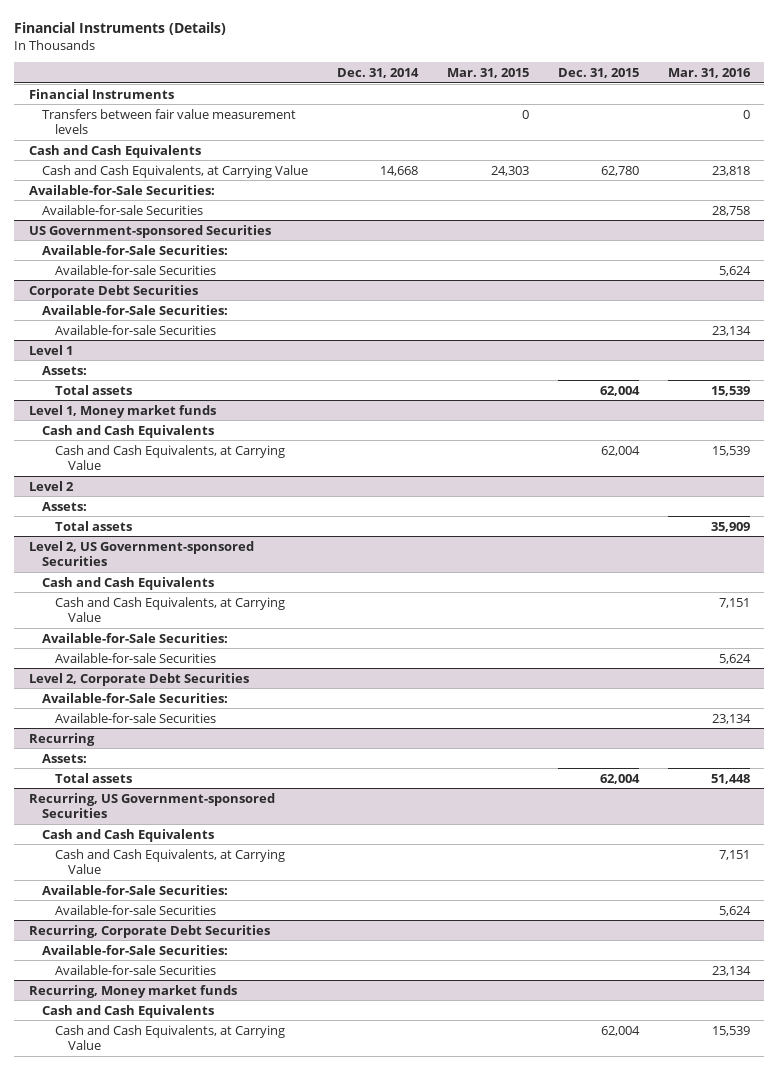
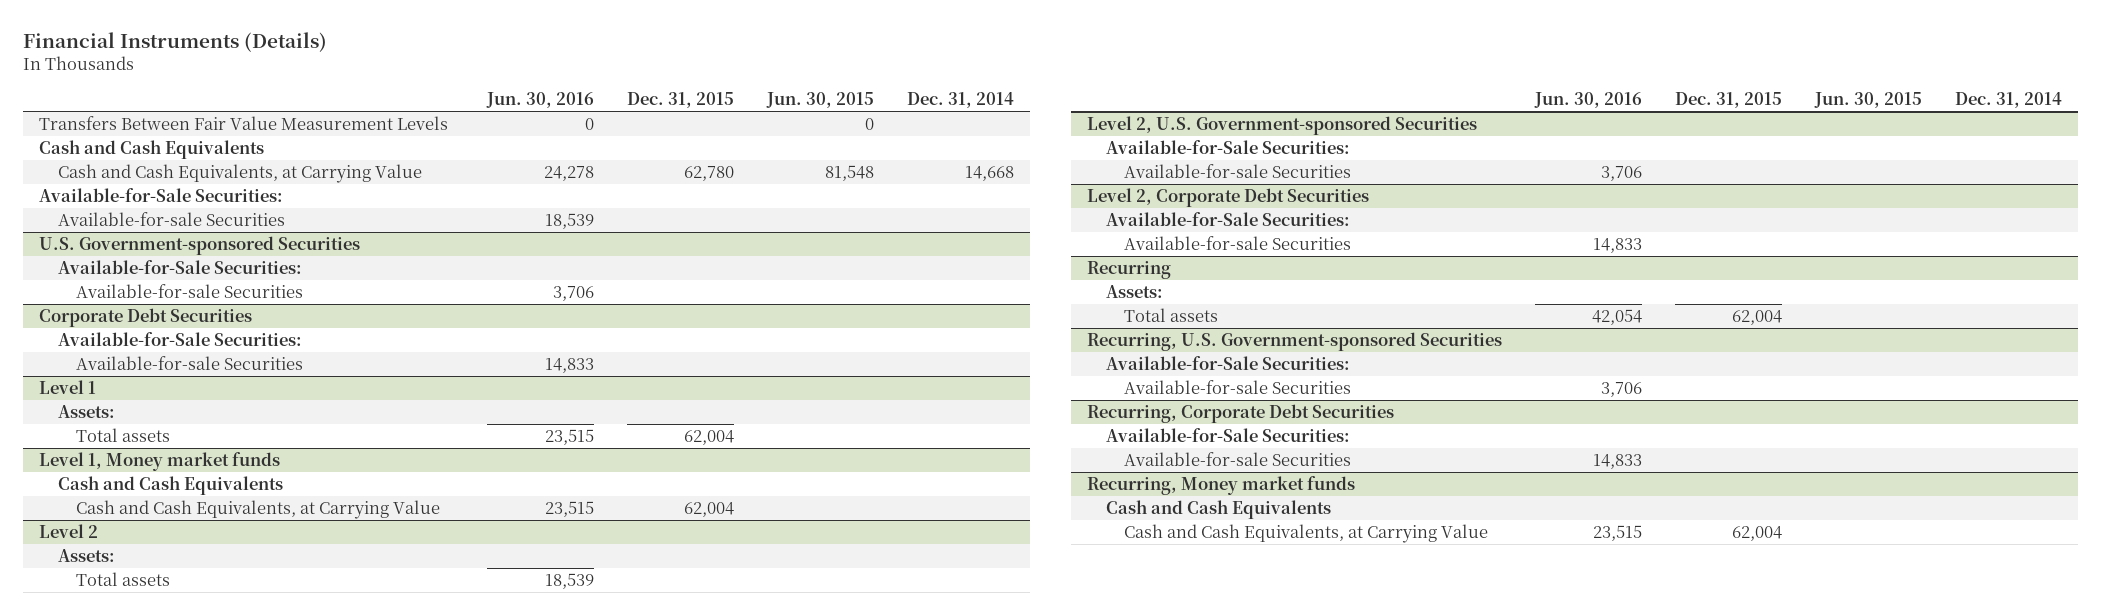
[446,67,529,78] Mar. 31, 2015 -> none
[667,67,751,78] Mar. 31, 2016 -> none
none -> [486,91,595,108] Jun. 30, 2016
none -> [765,91,874,108] Jun. 30, 2015
[28,88,174,99] Financial Instruments -> none
[41,108,296,134] Transfers between fair value measurement levels -> [39,116,449,131] Transfers Between Fair Value Measurement Levels
[28,224,271,238] US Government-sponsored Securities -> [39,236,361,256] U.S. Government-sponsored Securities
[41,576,214,590] Cash and Cash Equivalents -> none
[55,596,286,622] Cash and Cash Equivalents, at Carrying Value -> none
[28,540,254,566] Level 2, US Government-sponsored Securities -> [1087,116,1478,136] Level 2, U.S. Government-sponsored Securities
[41,828,214,842] Cash and Cash Equivalents -> none
[55,848,286,874] Cash and Cash Equivalents, at Carrying Value -> none
[28,792,275,818] Recurring, US Government-sponsored Securities -> [1087,332,1503,352] Recurring, U.S. Government-sponsored Securities

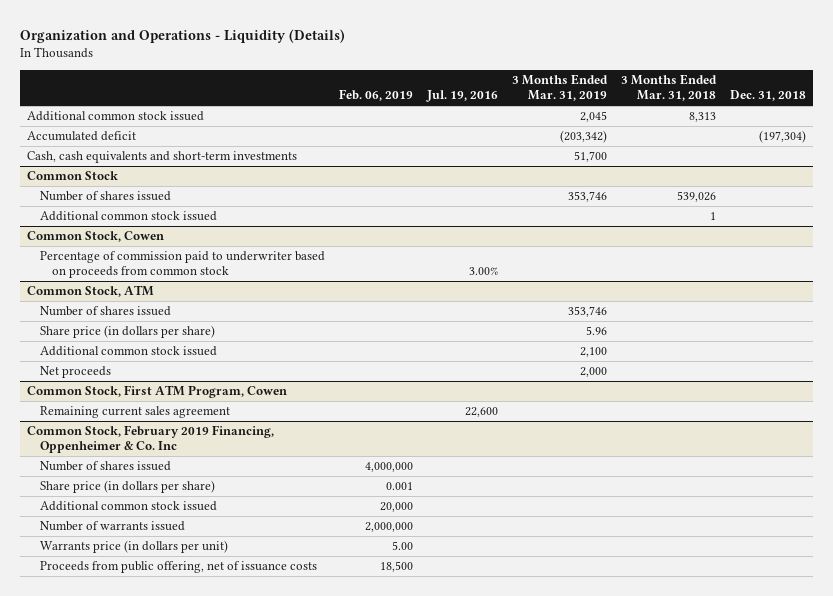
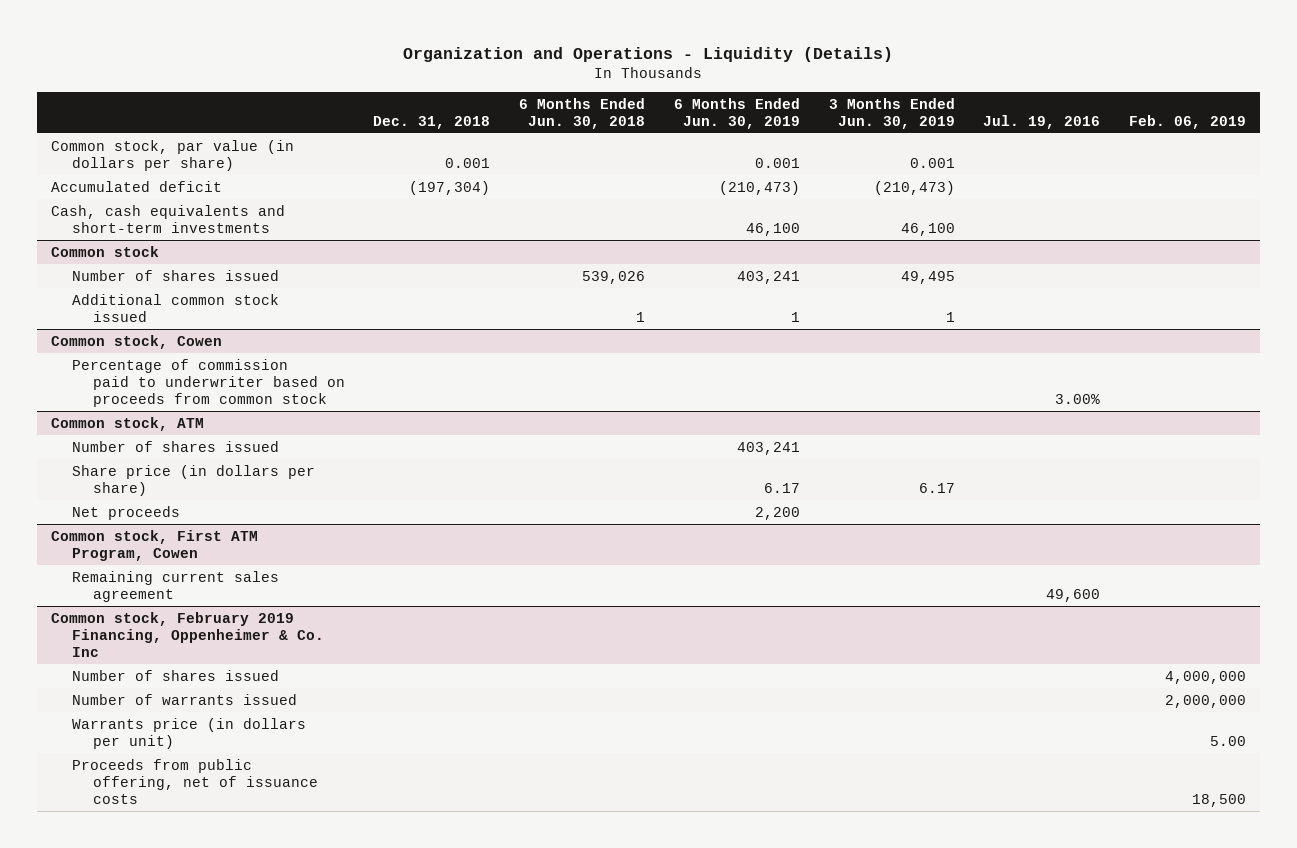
[512,74,609,102] 3 Months Ended Mar. 31, 2019 -> none
[621,74,718,102] 3 Months Ended Mar. 31, 2018 -> none
none -> [519,97,646,129] 6 Months Ended Jun. 30, 2018
none -> [673,97,800,129] 6 Months Ended Jun. 30, 2019
none -> [828,97,955,129] 3 Months Ended Jun. 30, 2019
[27,111,205,122] Additional common stock issued -> none
none -> [50,139,294,171] Common stock, par value (in dollars per share)
[27,171,119,181] Common Stock -> [50,245,159,257] Common stock
[27,231,165,243] Common Stock, Cowen -> [50,334,222,349] Common stock, Cowen
[27,285,155,298] Common Stock, ATM -> [50,416,204,431] Common stock, ATM
[39,346,217,357] Additional common stock issued -> none
[27,385,288,399] Common Stock, First ATM Program, Cowen -> [50,529,258,561] Common stock, First ATM Program, Cowen
[464,407,498,418] 22,600 -> [1046,588,1101,602] 49,600
[27,425,275,454] Common Stock, February 2019 Financing, Oppenheimer & Co. Inc -> [50,611,324,657] Common stock, February 2019 Financing, Oppenheimer & Co. Inc
[39,480,215,494] Share price (in dollars per share) -> none
[39,501,217,512] Additional common stock issued -> none

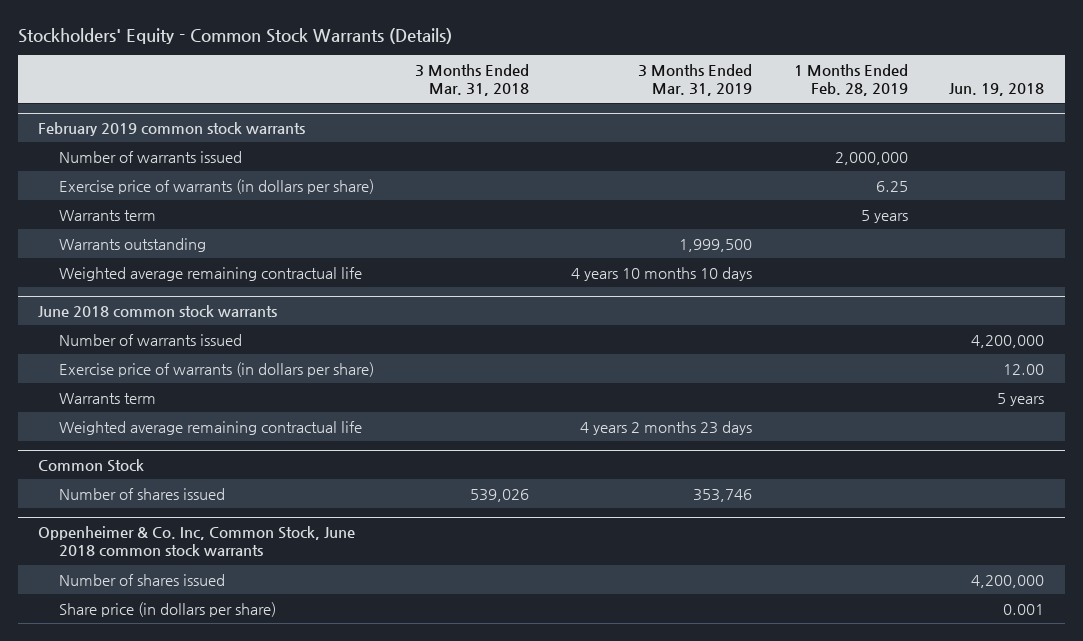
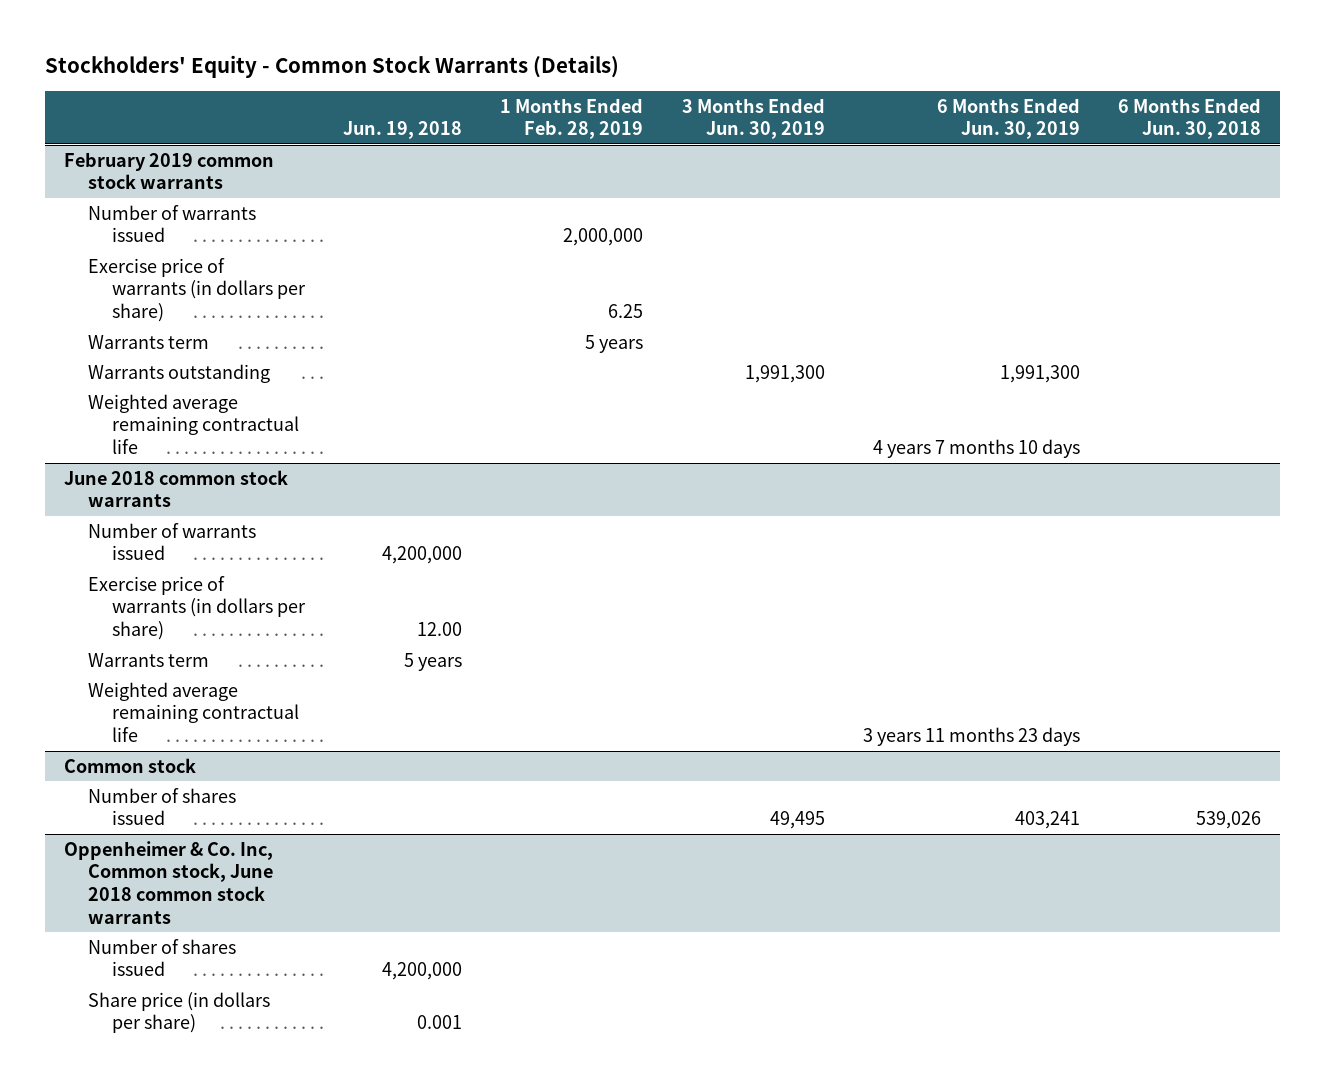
[415,63,530,97] 3 Months Ended Mar. 31, 2018 -> none
[638,63,753,97] 3 Months Ended Mar. 31, 2019 -> none
none -> [681,97,825,140] 3 Months Ended Jun. 30, 2019
none -> [936,97,1080,140] 6 Months Ended Jun. 30, 2019
none -> [1118,97,1262,140] 6 Months Ended Jun. 30, 2018
[38,458,145,472] Common Stock -> [64,757,197,773] Common stock
[38,525,356,557] Oppenheimer & Co. Inc, Common Stock, June 2018 common stock warrants -> [64,840,274,924] Oppenheimer & Co. Inc, Common stock, June 2018 common stock warrants

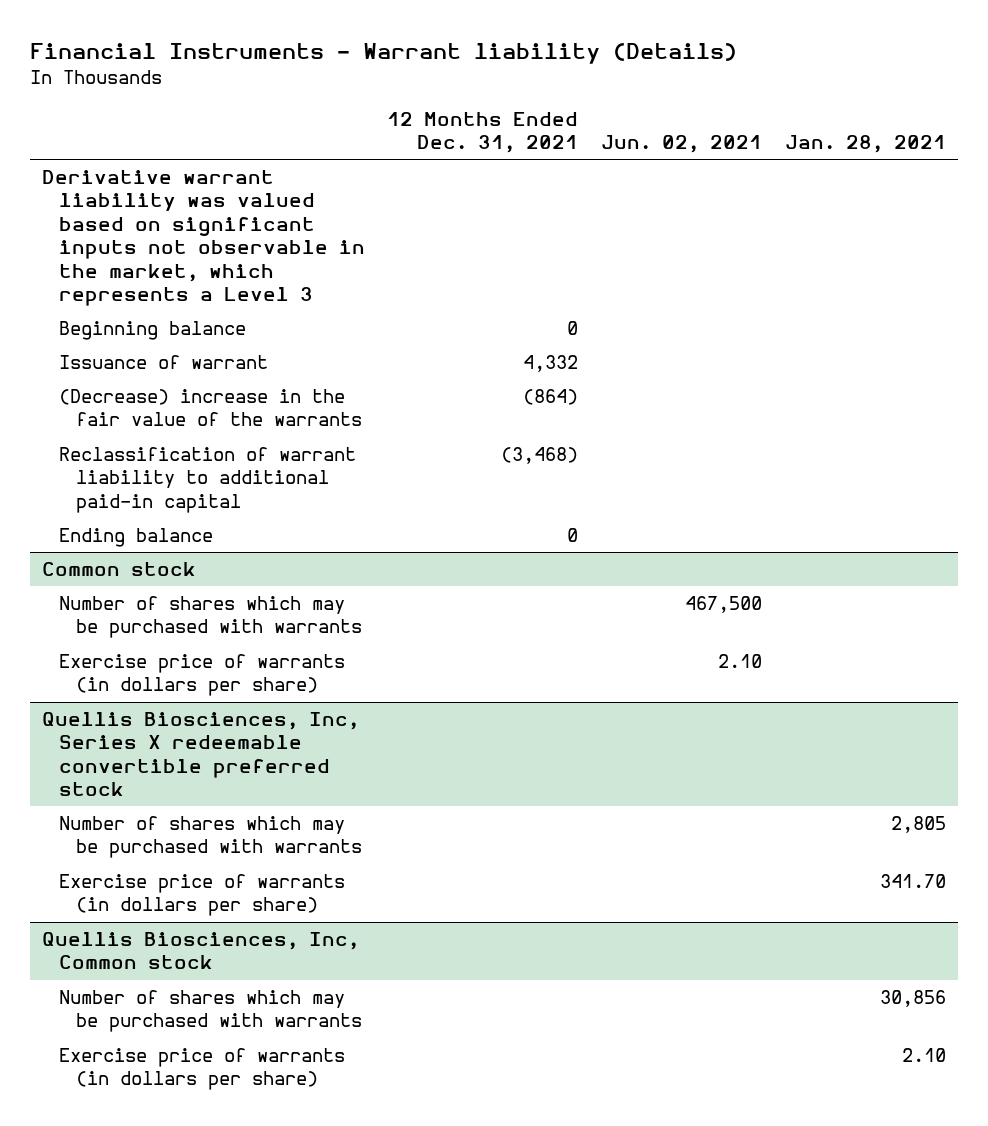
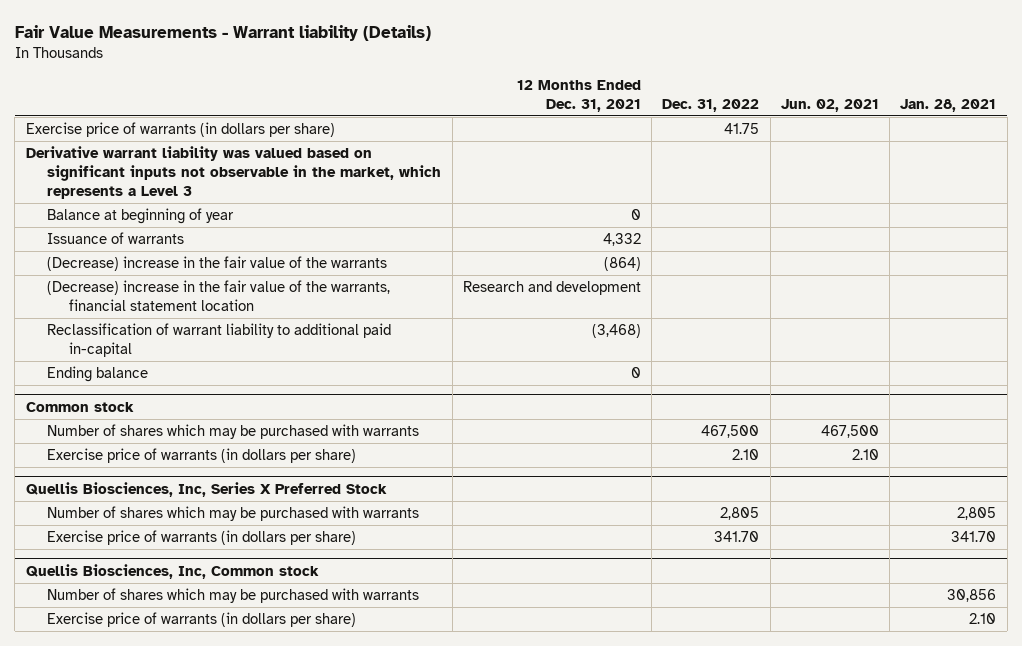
[30,42,738,64] Financial Instruments - Warrant liability (Details) -> [14,24,431,41] Fair Value Measurements - Warrant liability (Details)
none -> [662,98,760,112] Dec. 31, 2022
none -> [25,122,335,138] Exercise price of warrants (in dollars per share)
[58,321,246,341] Beginning balance -> [47,208,235,225] Balance at beginning of year
[58,355,268,370] Issuance of warrant -> [47,232,185,245] Issuance of warrants
none -> [47,280,391,312] (Decrease) increase in the fair value of the warrants, financial statement location
[58,447,356,513] Reclassification of warrant liability to additional paid-in capital -> [47,323,392,358] Reclassification of warrant liability to additional paid in-capital
[41,712,359,797] Quellis Biosciences, Inc, Series X redeemable convertible preferred stock -> [25,481,387,497] Quellis Biosciences, Inc, Series X Preferred Stock

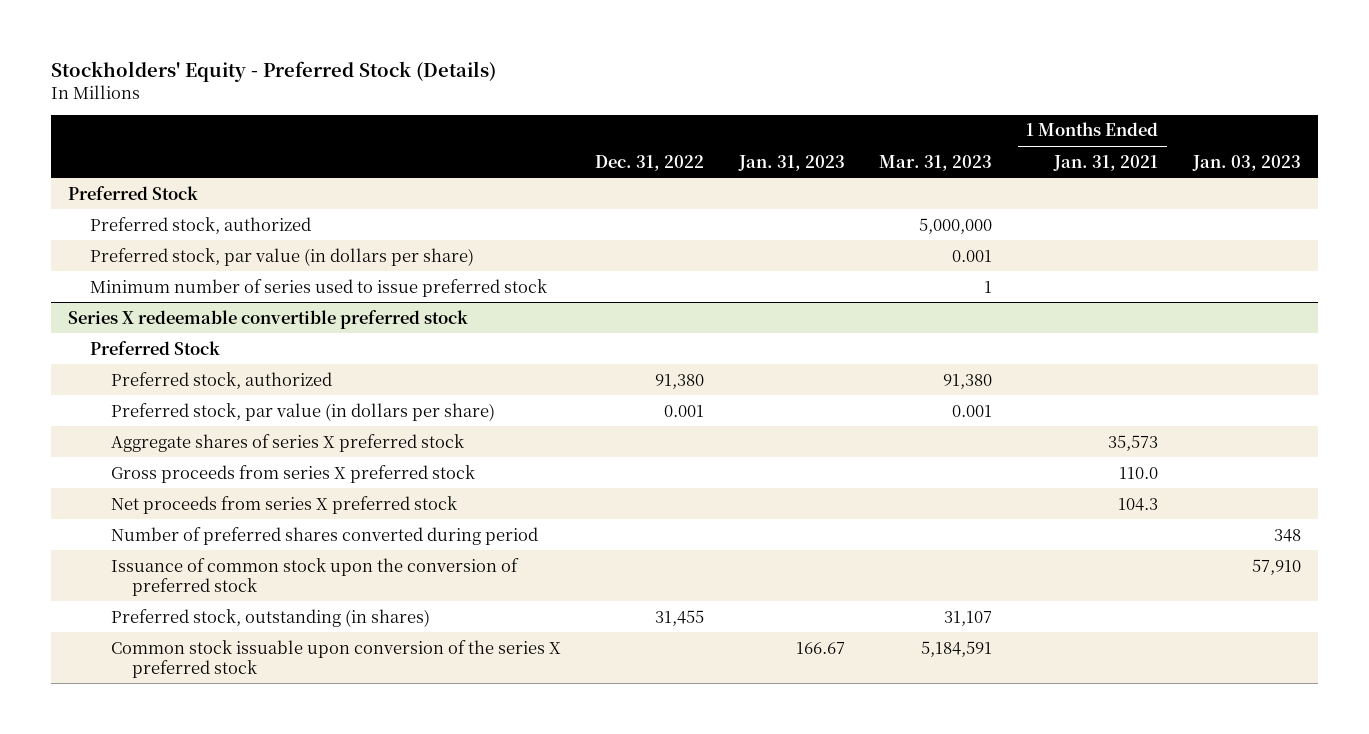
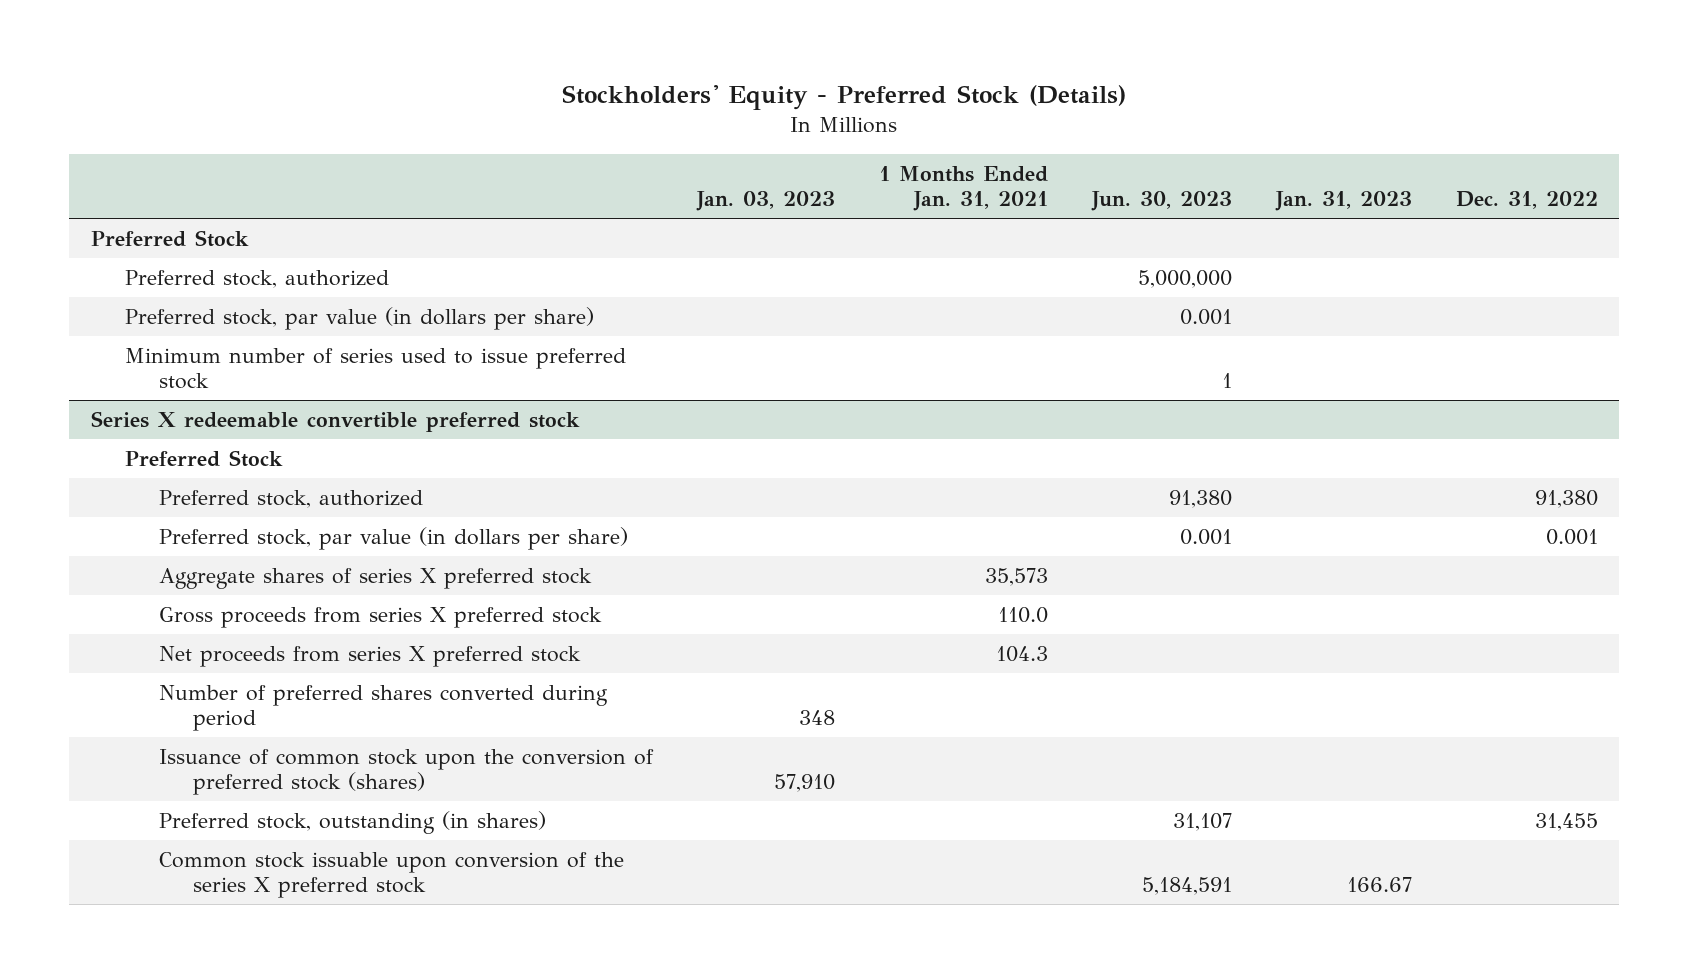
[878,154,992,171] Mar. 31, 2023 -> none
none -> [1090,191,1232,212] Jun. 30, 2023
[110,557,519,596] Issuance of common stock upon the conversion of preferred stock -> [159,748,655,796] Issuance of common stock upon the conversion of preferred stock (shares)

